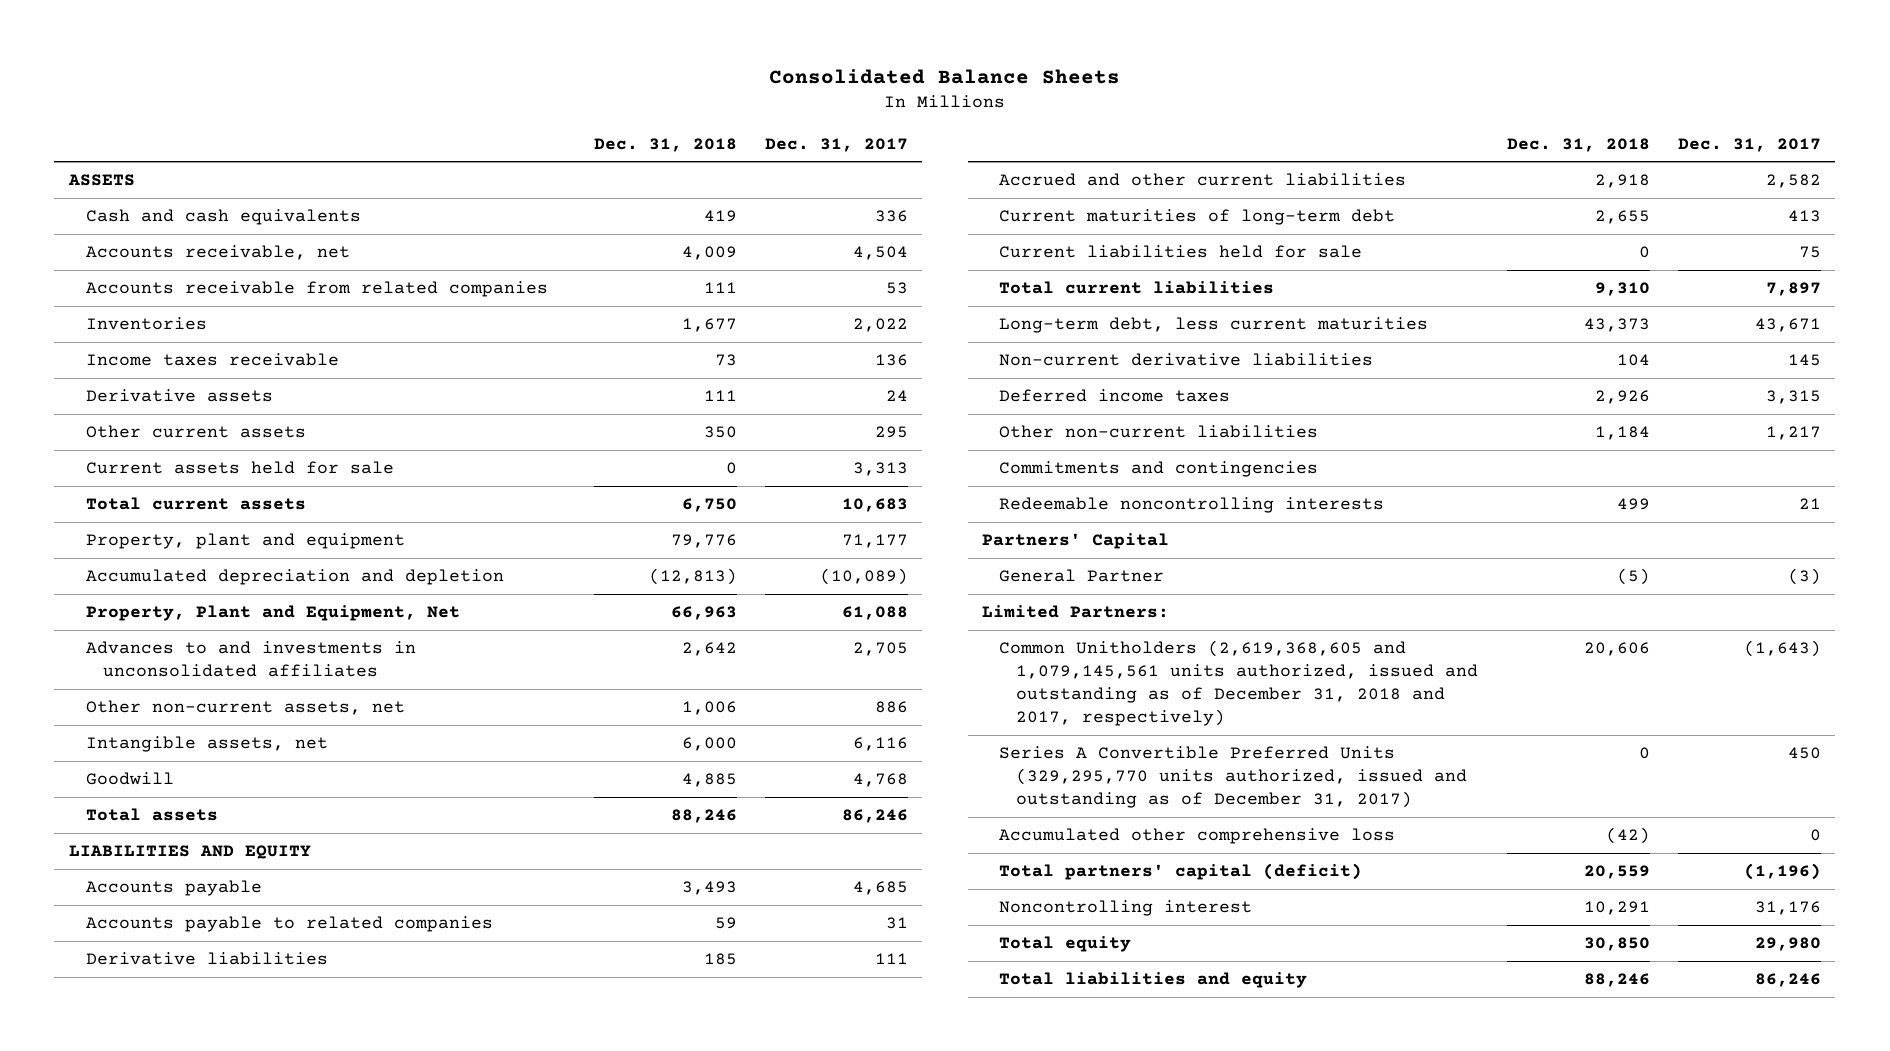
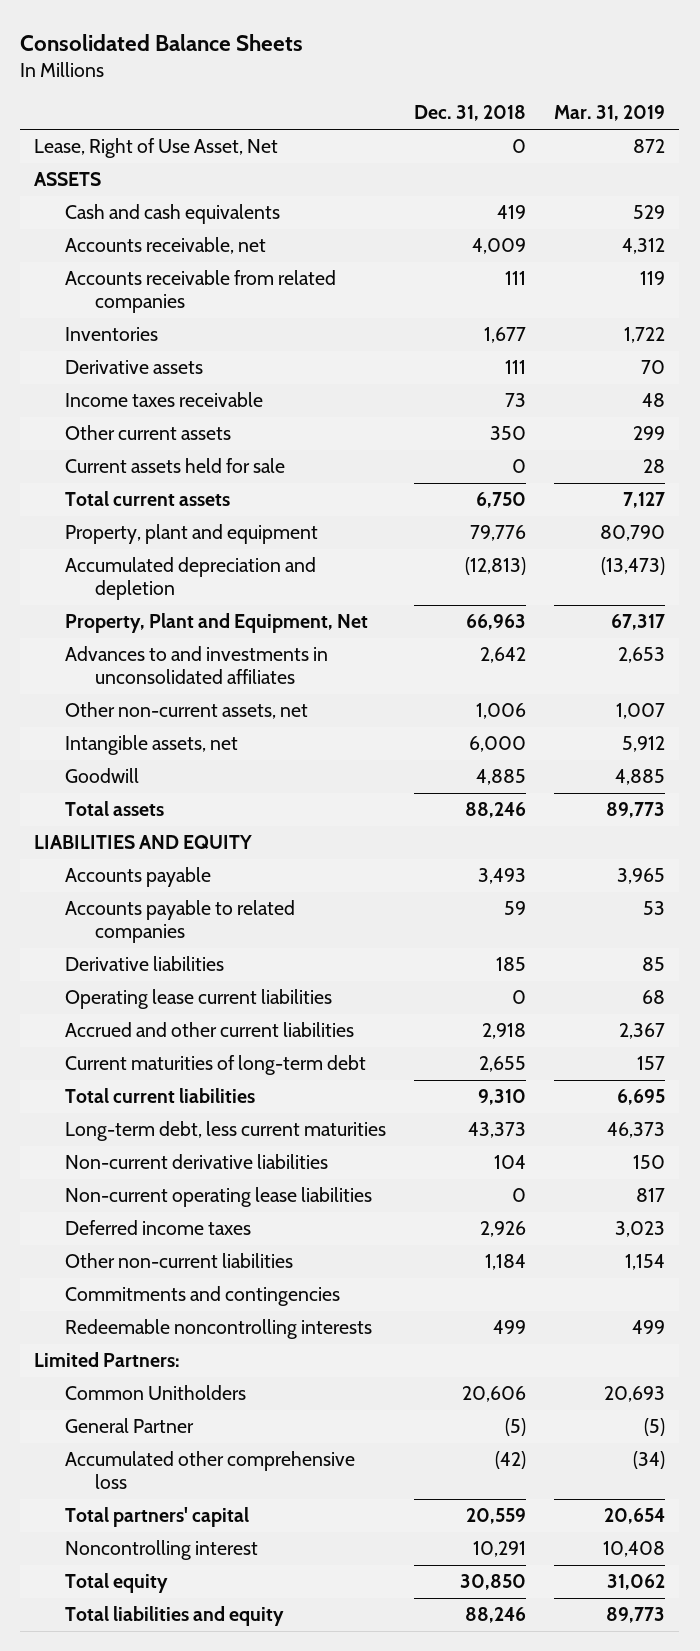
[764,137,908,152] Dec. 31, 2017 -> none
none -> [554,105,666,122] Mar. 31, 2019
none -> [34,138,279,159] Lease, Right of Use Asset, Net
[85,353,339,367] Income taxes receivable -> [64,392,263,408] Income taxes receivable
none -> [64,989,332,1010] Operating lease current liabilities
[998,245,1362,259] Current liabilities held for sale -> none
none -> [64,1187,372,1208] Non-current operating lease liabilities
[981,533,1169,550] Partners' Capital -> none
[998,746,1468,809] Series A Convertible Preferred Units (329,295,770 units authorized, issued and outstanding as of December 31, 2017) -> none
[998,640,1479,727] Common Unitholders (2,619,368,605 and 1,079,145,561 units authorized, issued and outstanding as of December 31, 2018 and 2017, respectively) -> [64,1385,246,1401] Common Unitholders
[998,569,1164,583] General Partner -> [64,1418,194,1434] General Partner
[998,863,1362,881] Total partners' capital (deficit) -> [64,1507,249,1528] Total partners' capital

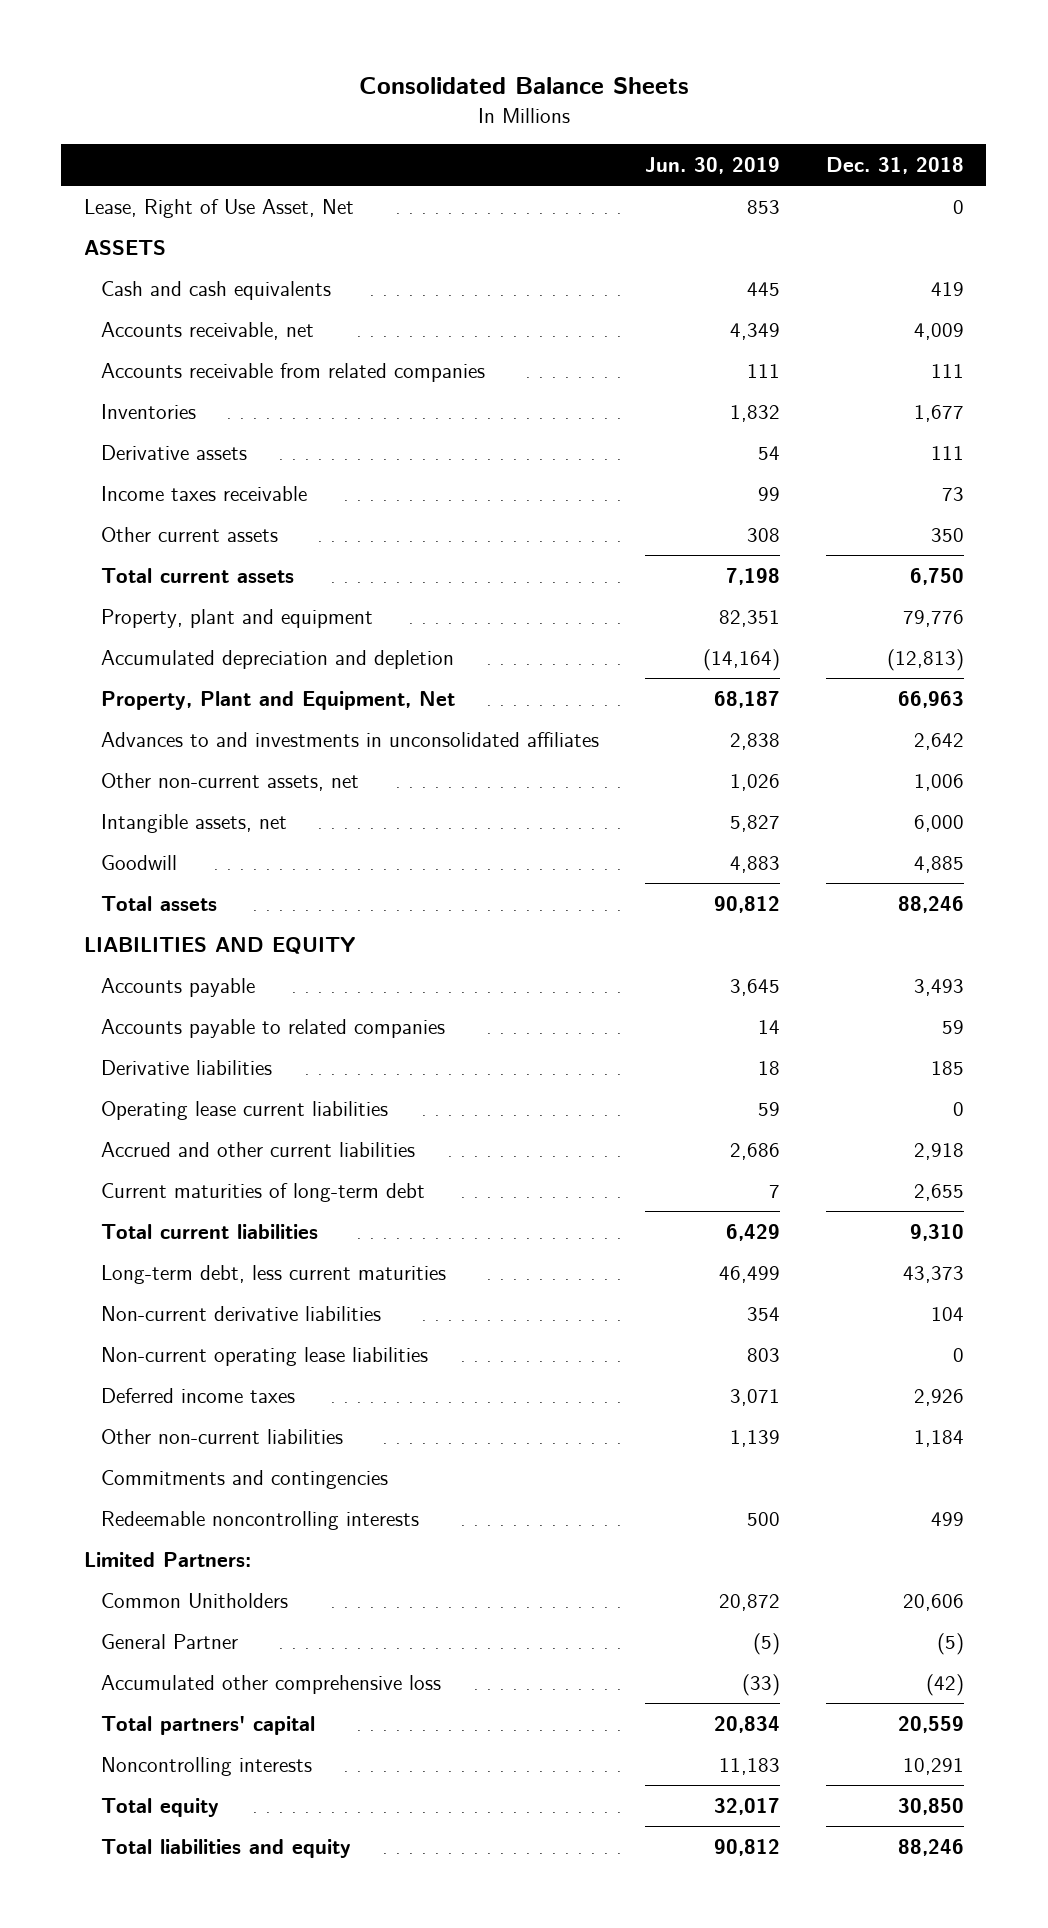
[554,105,666,122] Mar. 31, 2019 -> none
none -> [644,157,780,175] Jun. 30, 2019
[64,458,285,474] Current assets held for sale -> none
[64,1540,258,1561] Noncontrolling interest -> [101,1756,313,1776] Noncontrolling interests

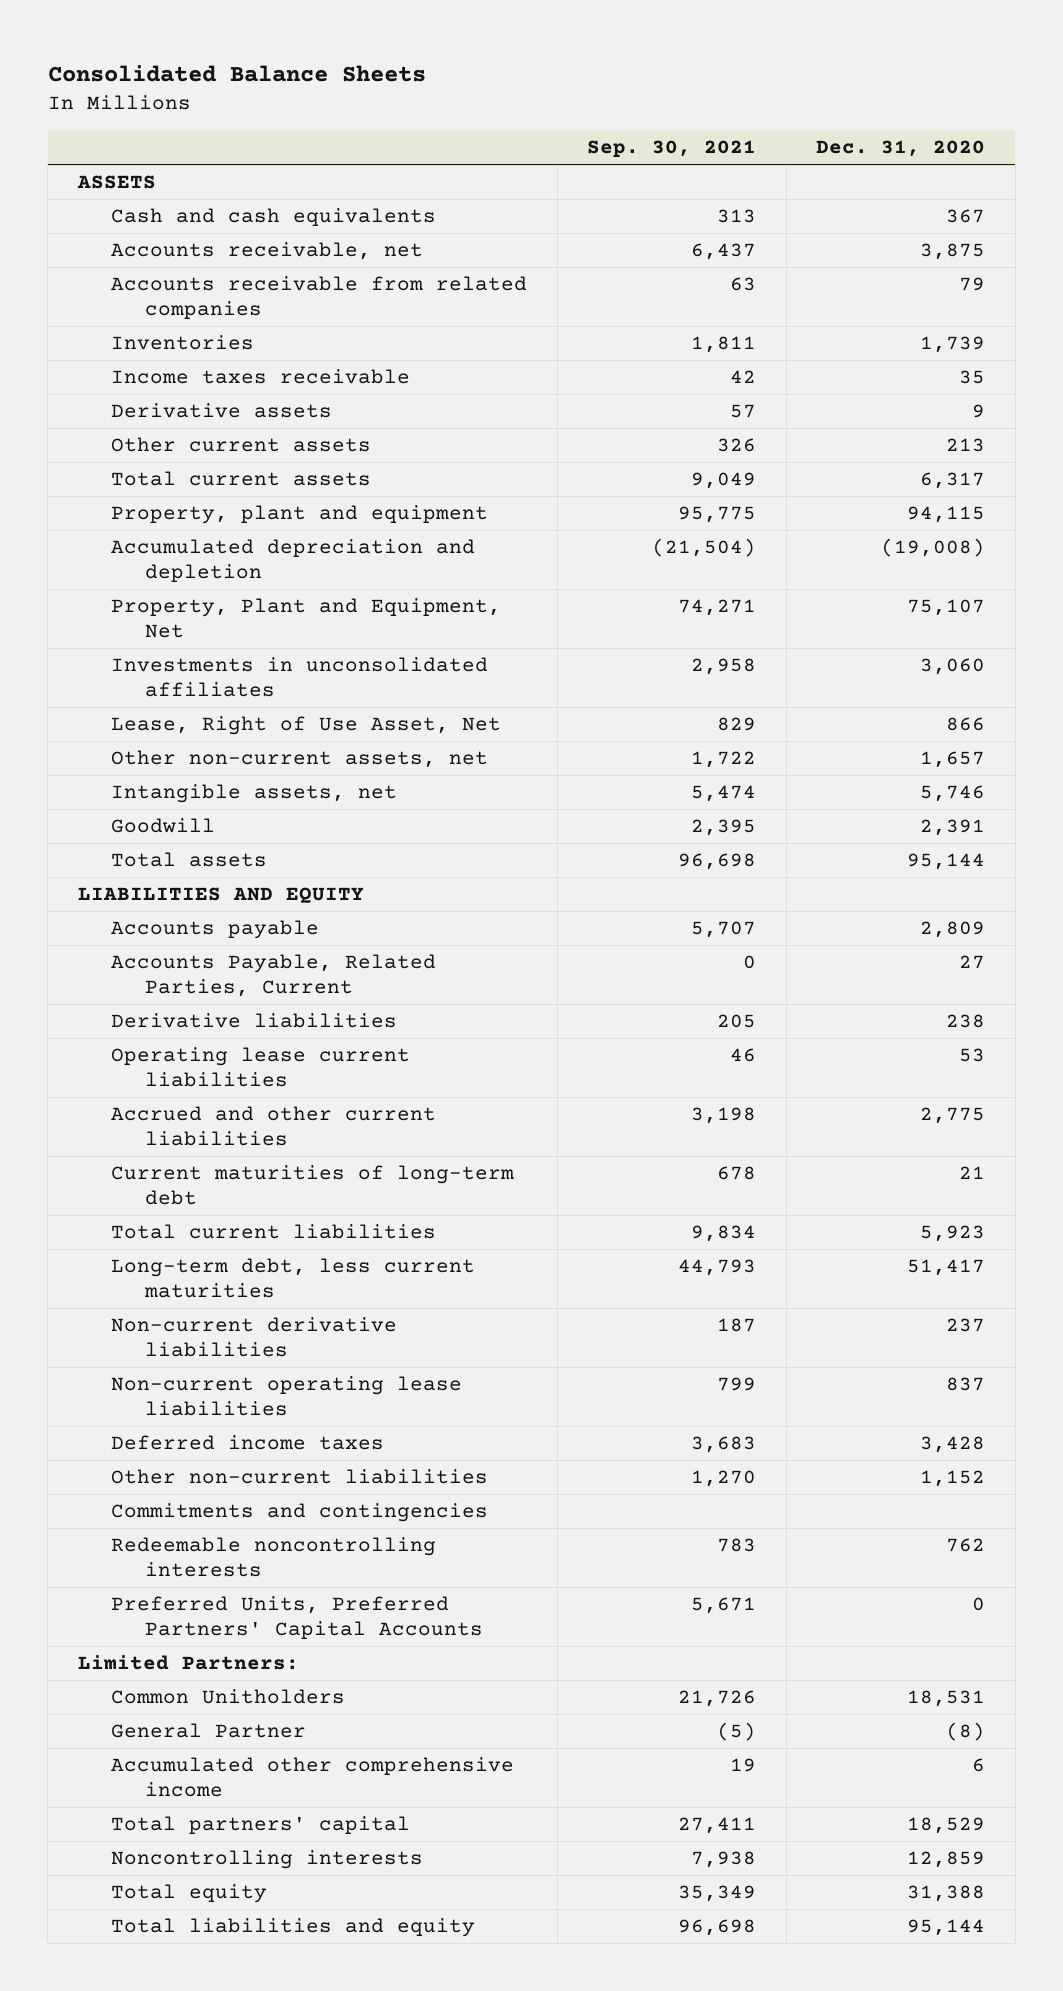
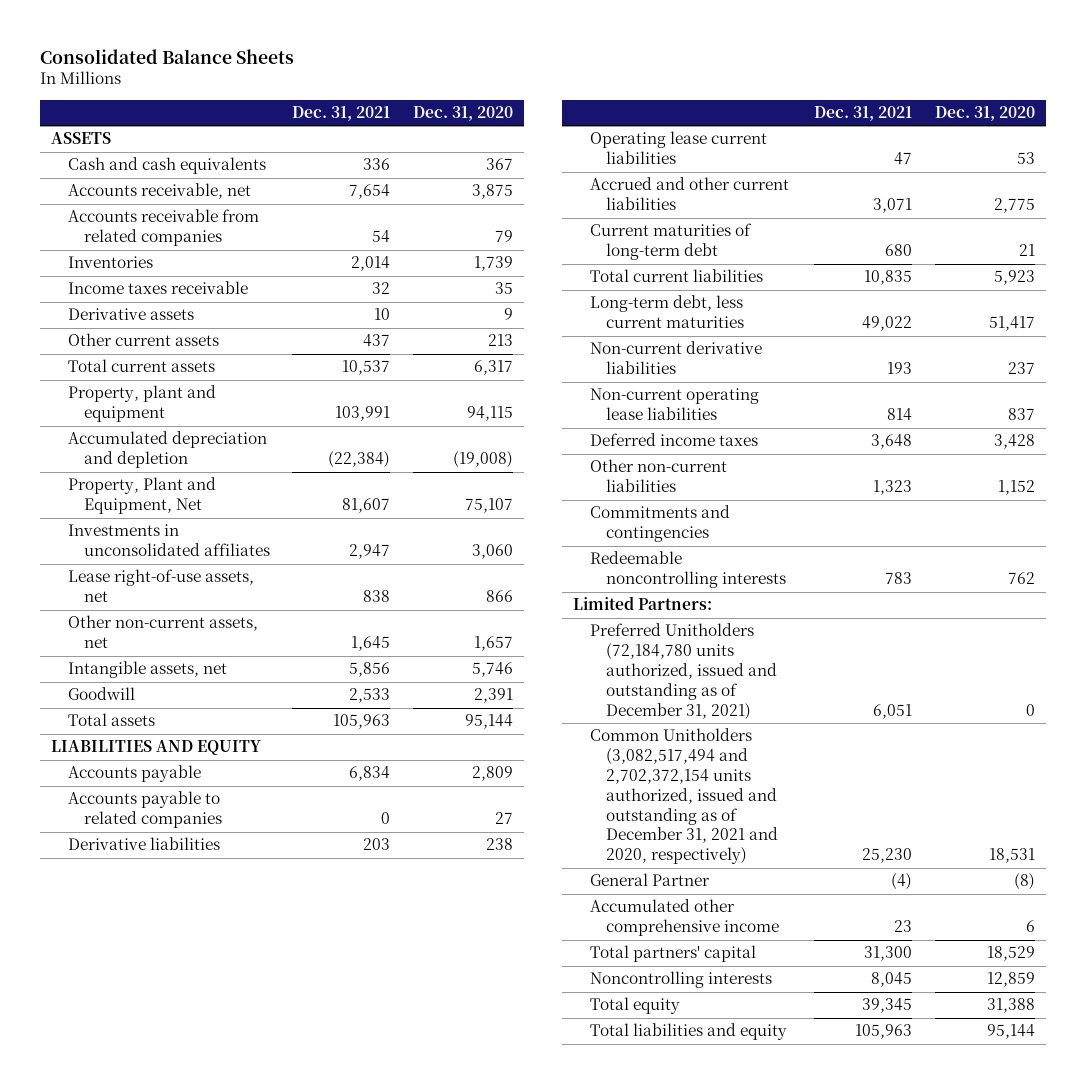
[587,140,757,158] Sep. 30, 2021 -> none
none -> [292,106,391,122] Dec. 31, 2021
[111,716,502,736] Lease, Right of Use Asset, Net -> [67,569,254,603] Lease right-of-use assets, net
[111,954,437,998] Accounts Payable, Related Parties, Current -> [67,791,222,829] Accounts payable to related companies
[111,1596,483,1640] Preferred Units, Preferred Partners' Capital Accounts -> none
none -> [589,623,778,720] Preferred Unitholders (72,184,780 units authorized, issued and outstanding as of December 31, 2021)
[111,1689,346,1705] Common Unitholders -> [589,728,779,865] Common Unitholders (3,082,517,494 and 2,702,372,154 units authorized, issued and outstanding as of December 31, 2021 and 2020, respectively)

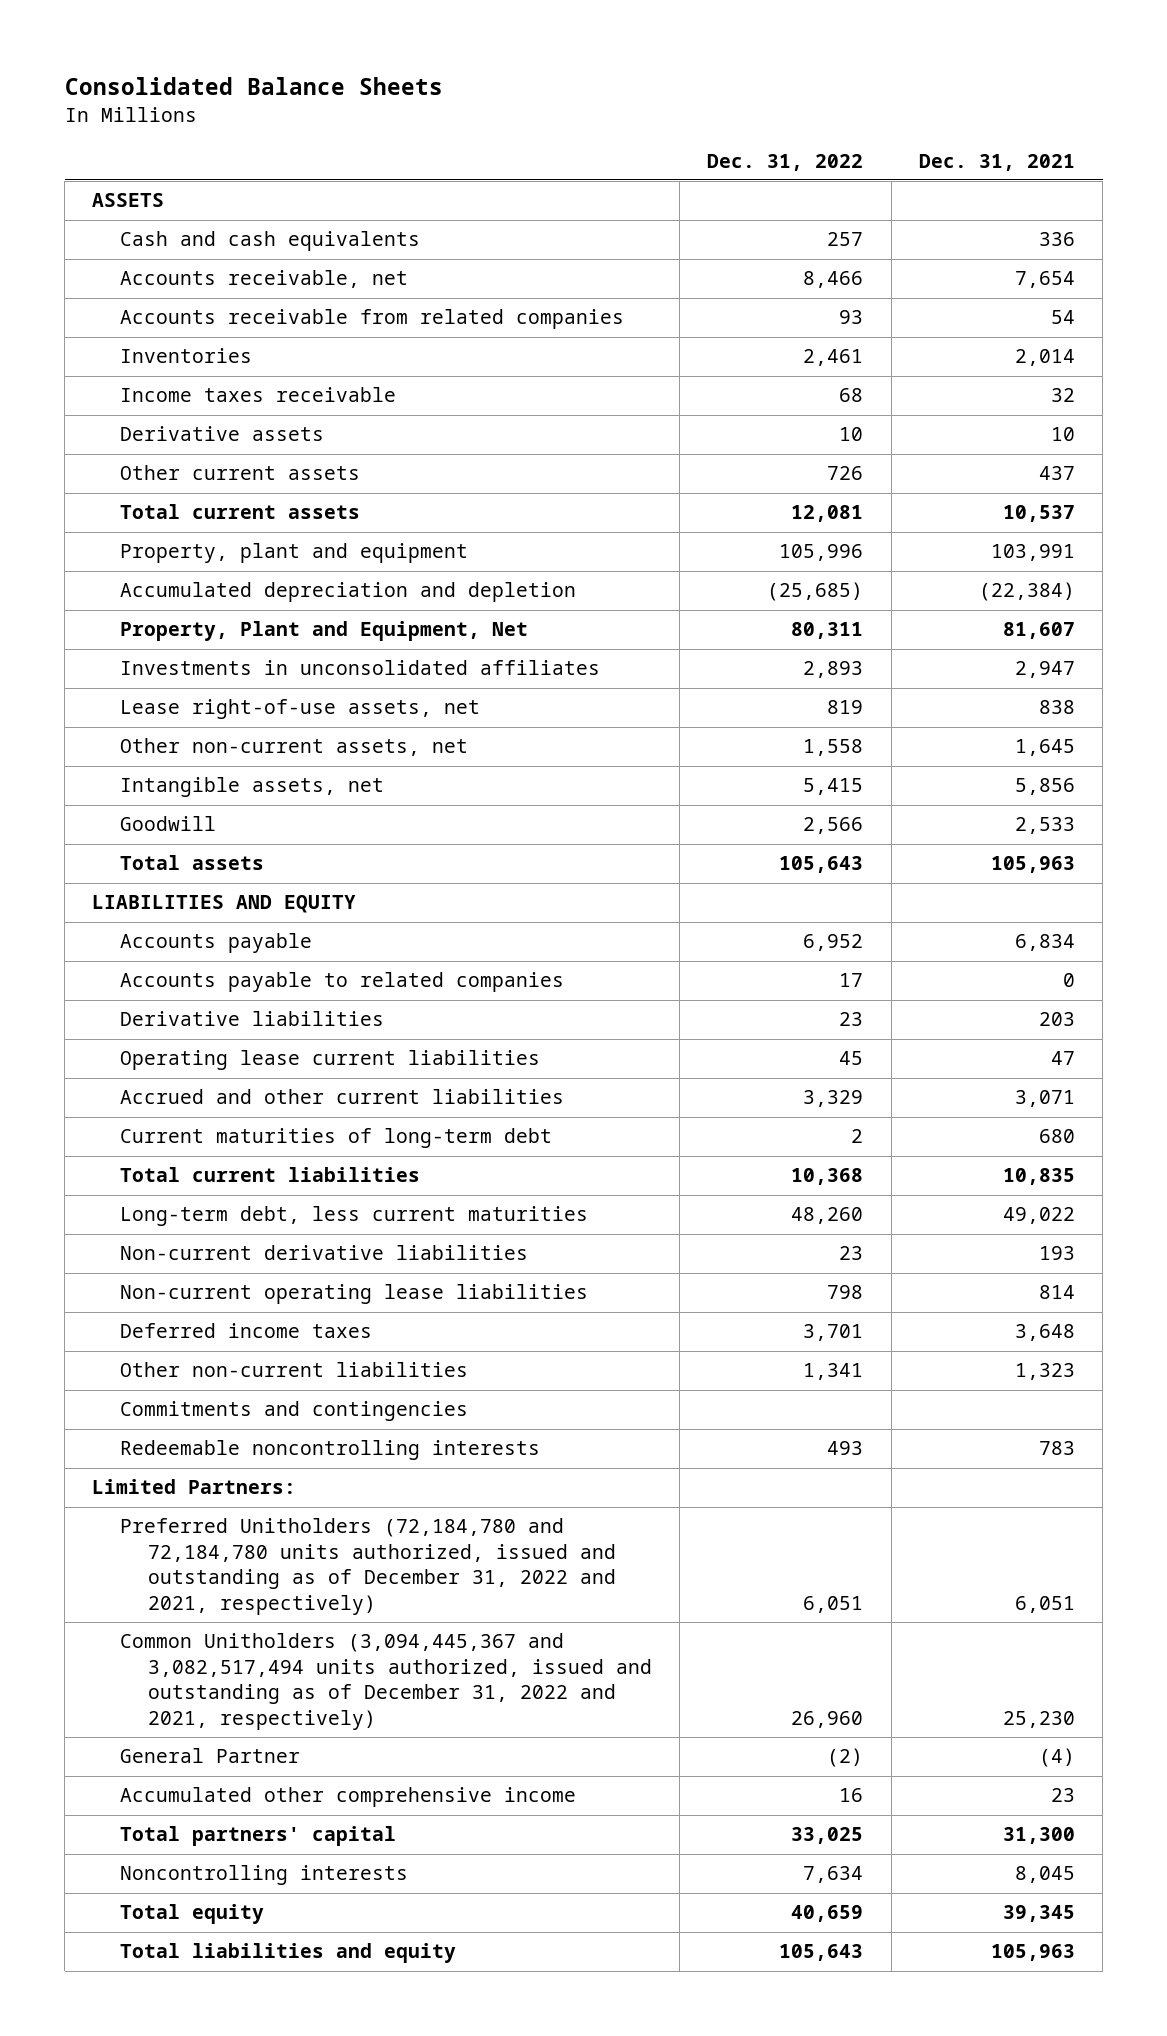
[412,106,513,122] Dec. 31, 2020 -> none
none -> [707,153,864,171] Dec. 31, 2022
[589,623,778,720] Preferred Unitholders (72,184,780 units authorized, issued and outstanding as of December 31, 2021) -> [120,1518,616,1615] Preferred Unitholders (72,184,780 and 72,184,780 units authorized, issued and outstanding as of December 31, 2022 and 2021, respectively)
[589,728,779,865] Common Unitholders (3,082,517,494 and 2,702,372,154 units authorized, issued and outstanding as of December 31, 2021 and 2020, respectively) -> [120,1633,652,1730] Common Unitholders (3,094,445,367 and 3,082,517,494 units authorized, issued and outstanding as of December 31, 2022 and 2021, respectively)

